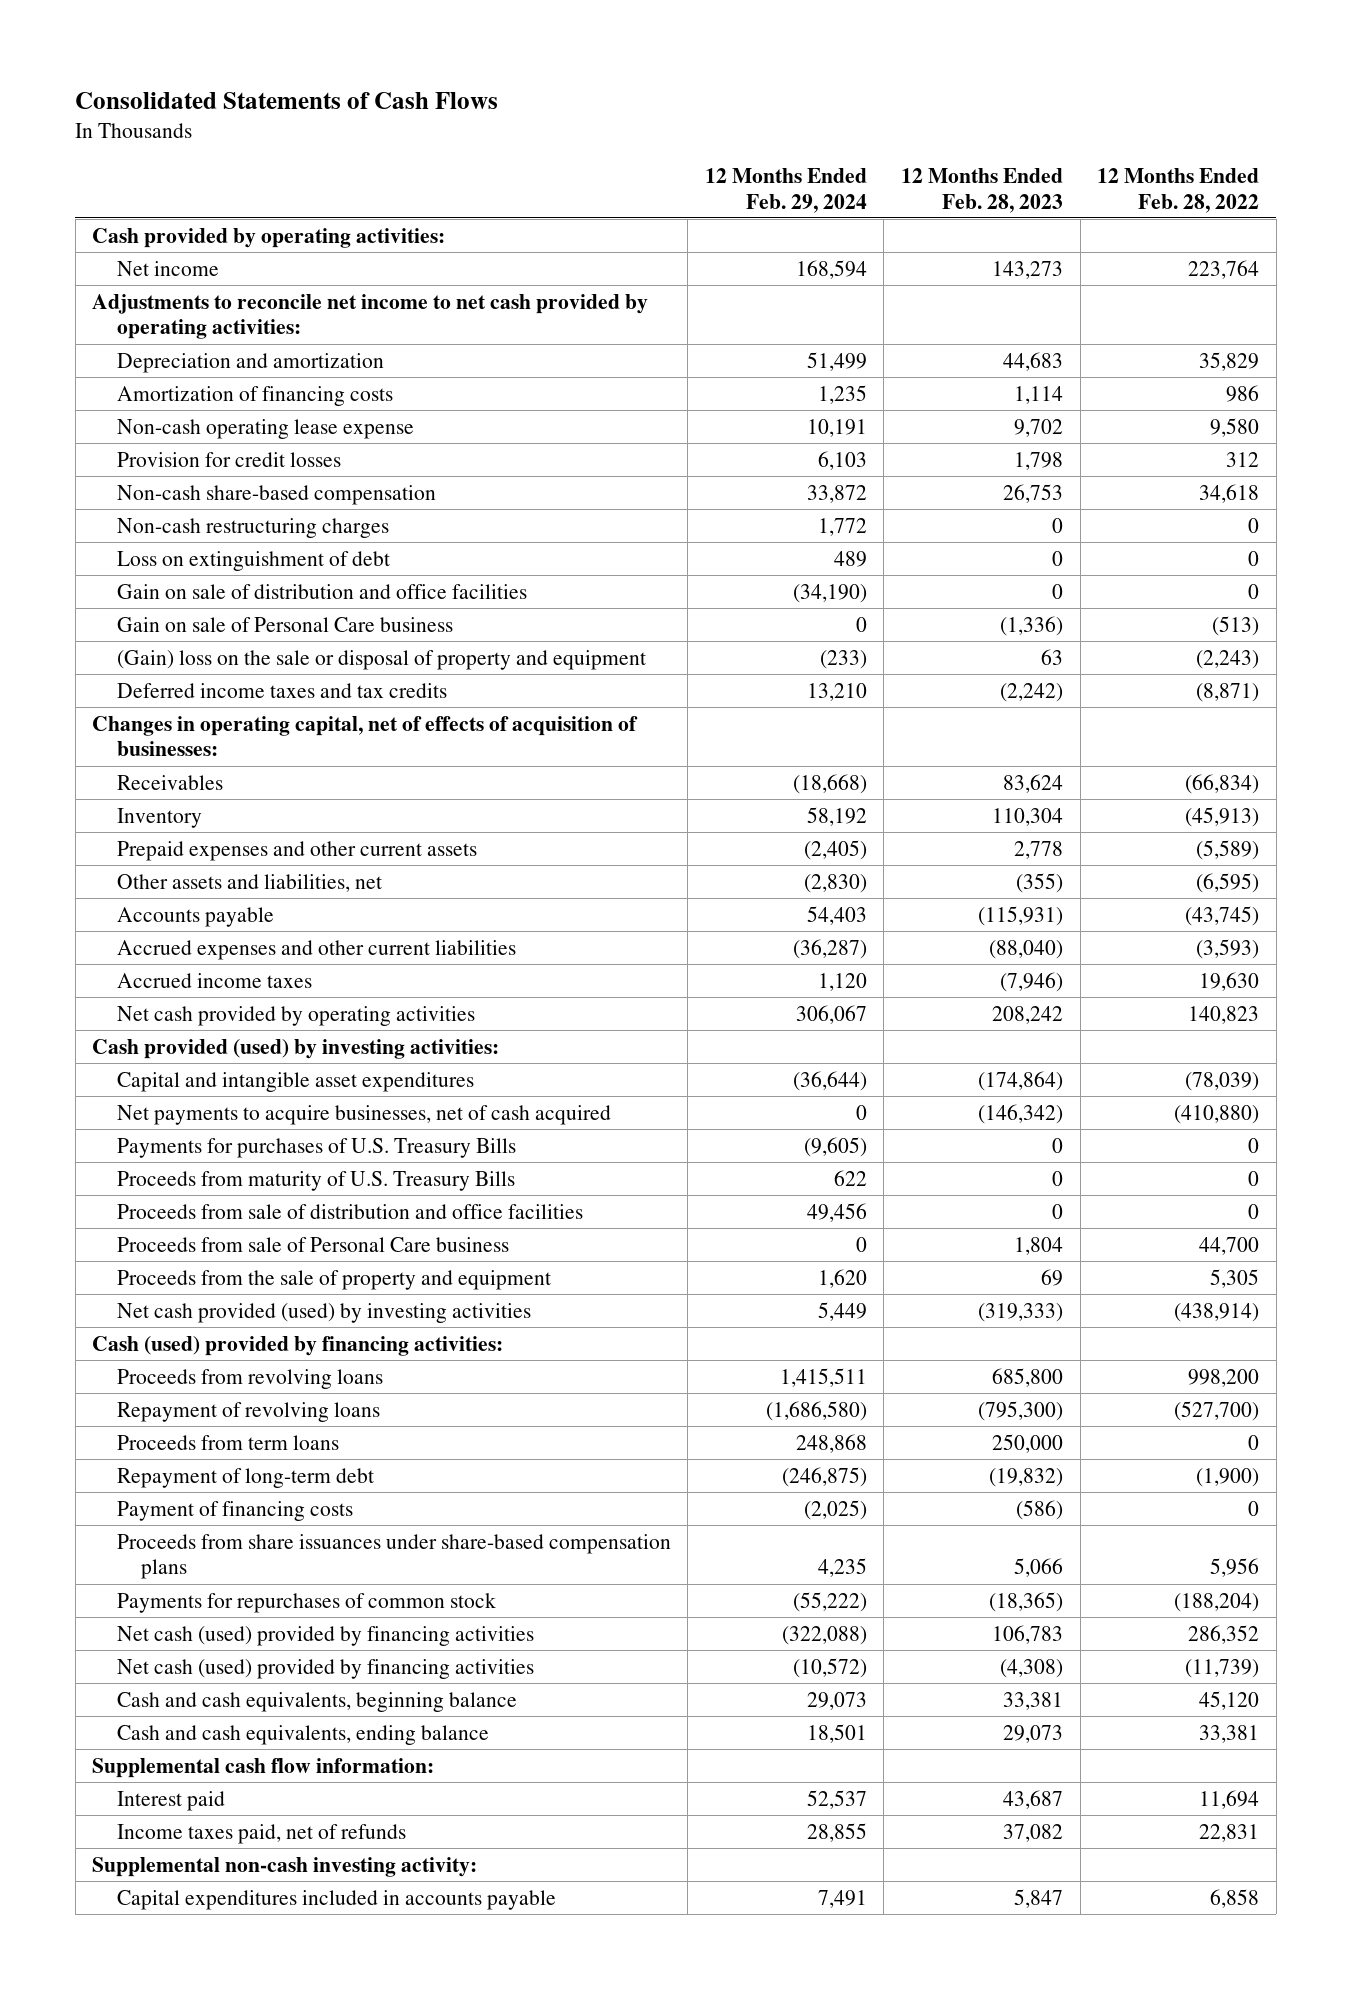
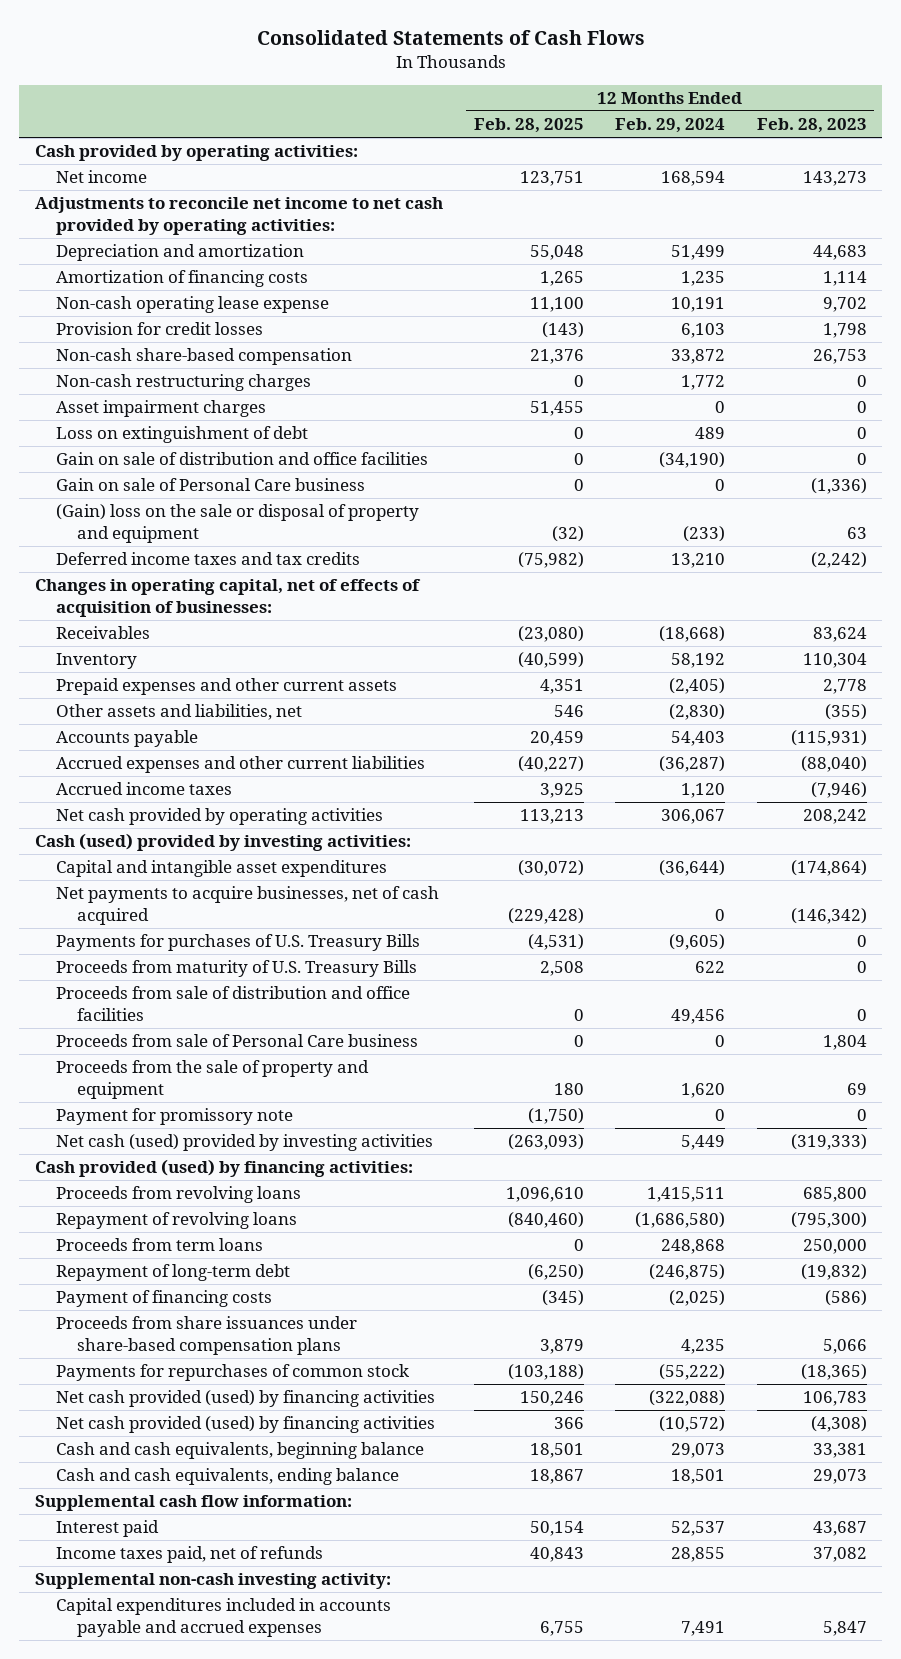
[1097,168,1260,213] 12 Months Ended Feb. 28, 2022 -> none
none -> [473,118,584,134] Feb. 28, 2025
none -> [56,400,267,418] Asset impairment charges
[92,1038,500,1059] Cash provided (used) by investing activities: -> [34,833,411,852] Cash (used) provided by investing activities:
none -> [56,1108,294,1126] Payment for promissory note
[116,1302,531,1323] Net cash provided (used) by investing activities -> [56,1134,434,1152] Net cash (used) provided by investing activities
[92,1335,504,1356] Cash (used) provided by financing activities: -> [34,1159,413,1178] Cash provided (used) by financing activities:
[116,1625,534,1646] Net cash (used) provided by financing activities -> [56,1390,436,1408] Net cash provided (used) by financing activities
[116,1658,534,1679] Net cash (used) provided by financing activities -> [56,1416,436,1434] Net cash provided (used) by financing activities
[116,1889,556,1910] Capital expenditures included in accounts payable -> [56,1598,392,1637] Capital expenditures included in accounts payable and accrued expenses

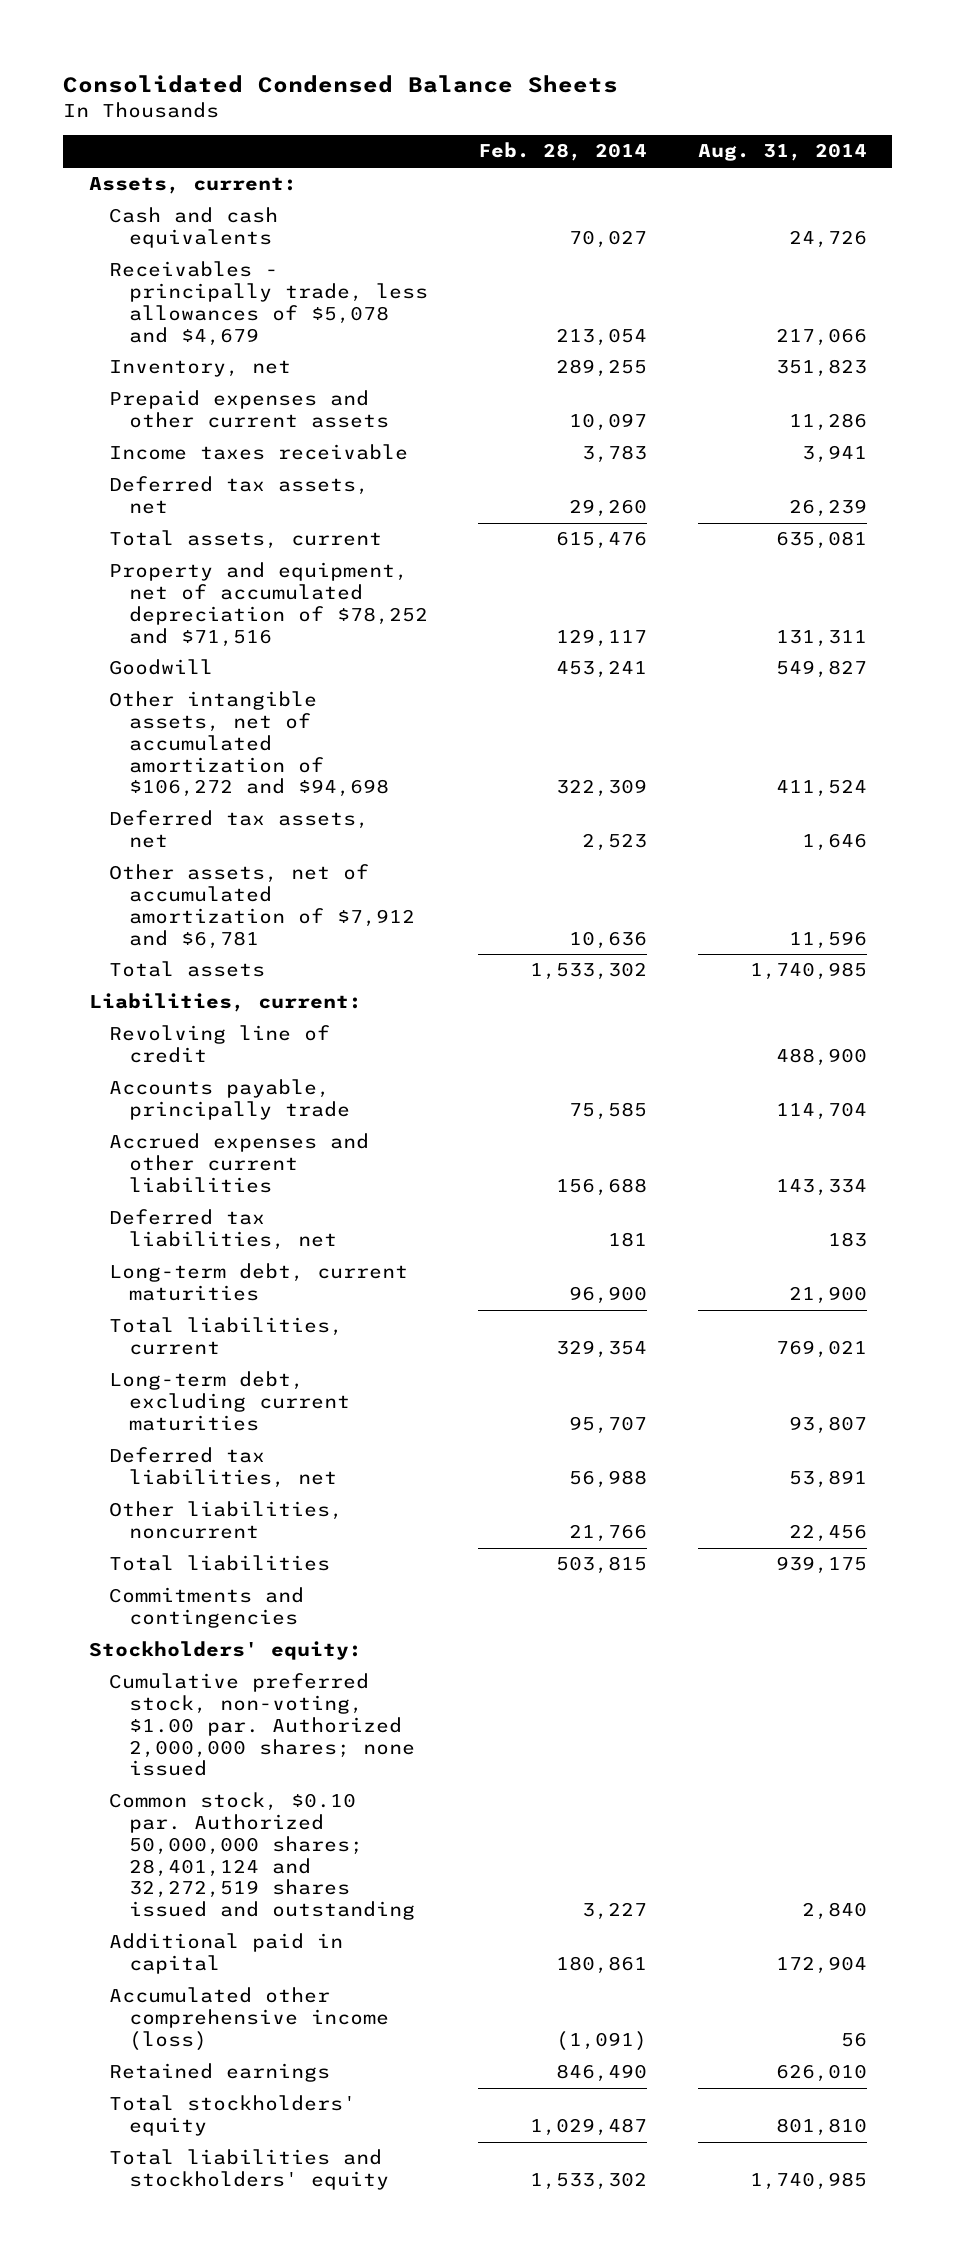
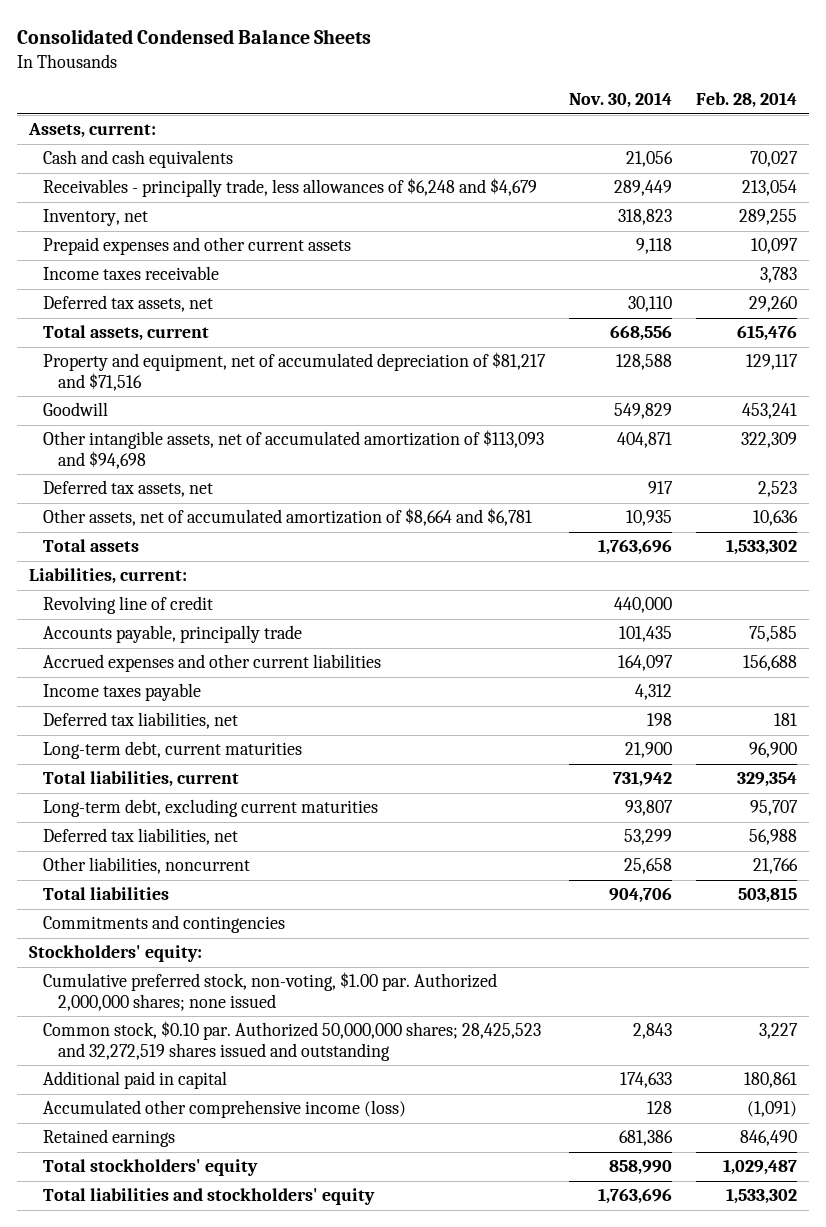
[697,143,867,162] Aug. 31, 2014 -> none
none -> [569,92,673,109] Nov. 30, 2014
[108,261,429,346] Receivables - principally trade, less allowances of $5,078 and $4,679 -> [43,178,538,198] Receivables - principally trade, less allowances of $6,248 and $4,679
[108,562,429,647] Property and equipment, net of accumulated depreciation of $78,252 and $71,516 -> [43,352,547,392] Property and equipment, net of accumulated depreciation of $81,217 and $71,516
[108,691,390,798] Other intangible assets, net of accumulated amortization of $106,272 and $94,698 -> [43,430,545,470] Other intangible assets, net of accumulated amortization of $113,093 and $94,698
[108,864,416,949] Other assets, net of accumulated amortization of $7,912 and $6,781 -> [43,508,533,527] Other assets, net of accumulated amortization of $8,664 and $6,781
none -> [43,683,202,702] Income taxes payable
[108,1792,416,1921] Common stock, $0.10 par. Authorized 50,000,000 shares; 28,401,124 and 32,272,519 shares issued and outstanding -> [43,1021,542,1062] Common stock, $0.10 par. Authorized 50,000,000 shares; 28,425,523 and 32,272,519 shares issued and outstanding

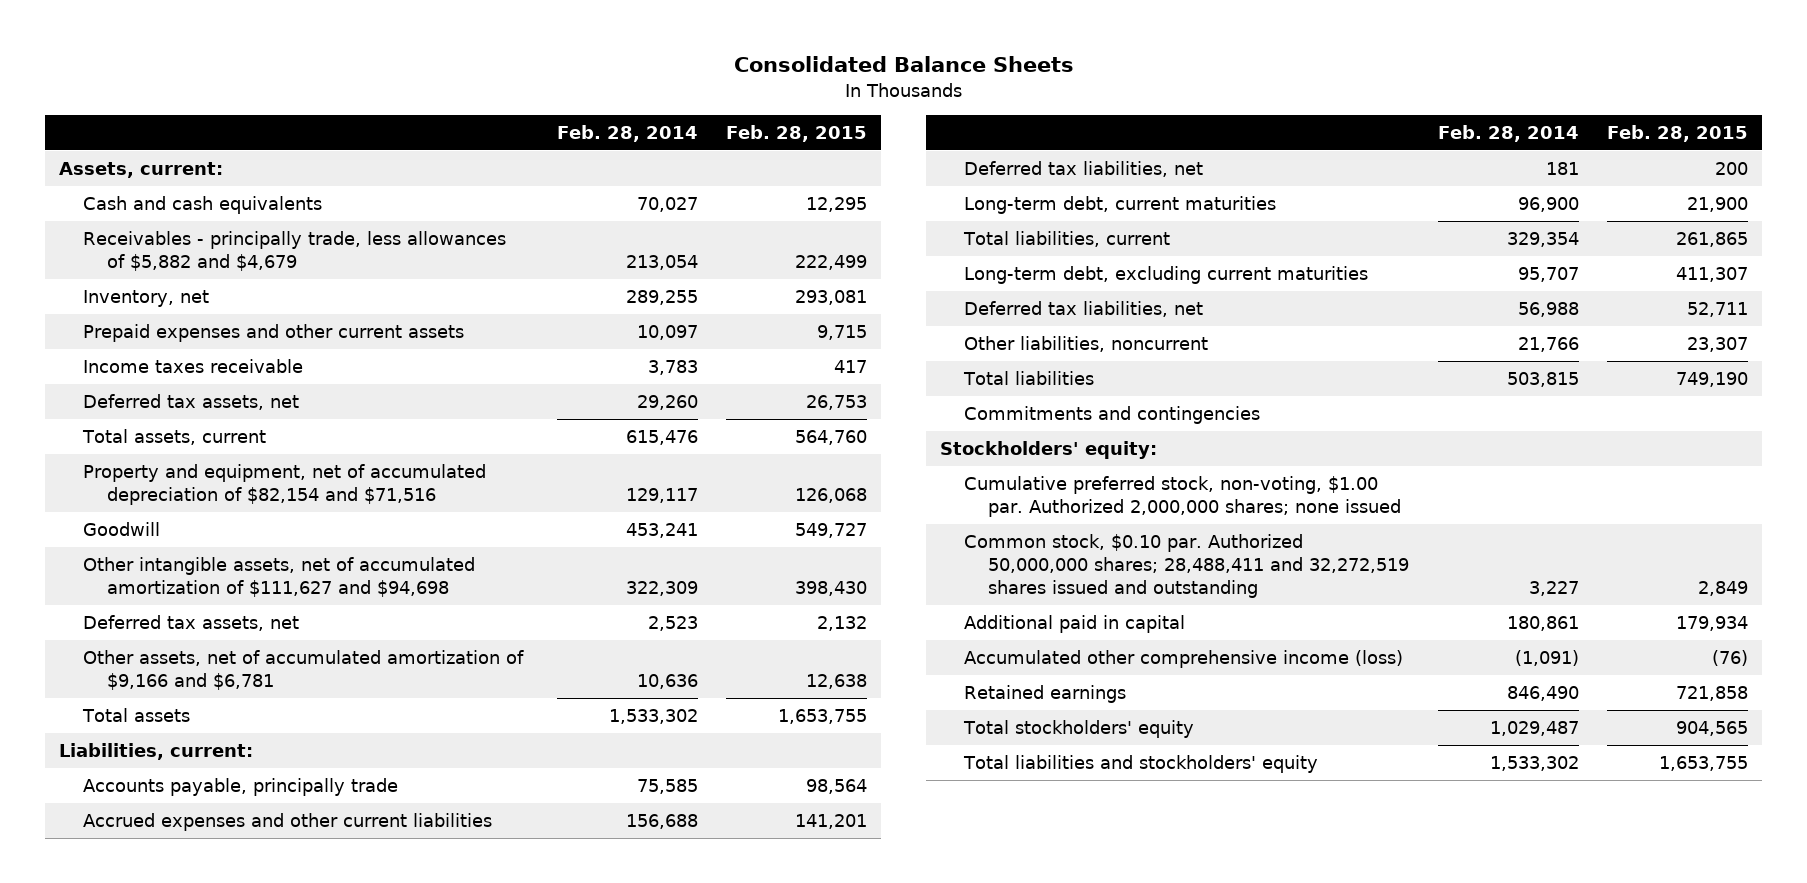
[16,29,371,45] Consolidated Condensed Balance Sheets -> [733,56,1074,73] Consolidated Balance Sheets
[569,92,673,109] Nov. 30, 2014 -> none
none -> [725,124,867,142] Feb. 28, 2015
[43,178,538,198] Receivables - principally trade, less allowances of $6,248 and $4,679 -> [82,231,506,272] Receivables - principally trade, less allowances of $5,882 and $4,679
[43,352,547,392] Property and equipment, net of accumulated depreciation of $81,217 and $71,516 -> [82,464,486,506] Property and equipment, net of accumulated depreciation of $82,154 and $71,516
[43,430,545,470] Other intangible assets, net of accumulated amortization of $113,093 and $94,698 -> [82,557,475,598] Other intangible assets, net of accumulated amortization of $111,627 and $94,698
[43,508,533,527] Other assets, net of accumulated amortization of $8,664 and $6,781 -> [82,650,524,691] Other assets, net of accumulated amortization of $9,166 and $6,781
[43,596,214,615] Revolving line of credit -> none
[43,683,202,702] Income taxes payable -> none
[43,1021,542,1062] Common stock, $0.10 par. Authorized 50,000,000 shares; 28,425,523 and 32,272,519 shares issued and outstanding -> [964,534,1410,599] Common stock, $0.10 par. Authorized 50,000,000 shares; 28,488,411 and 32,272,519 shares issued and outstanding

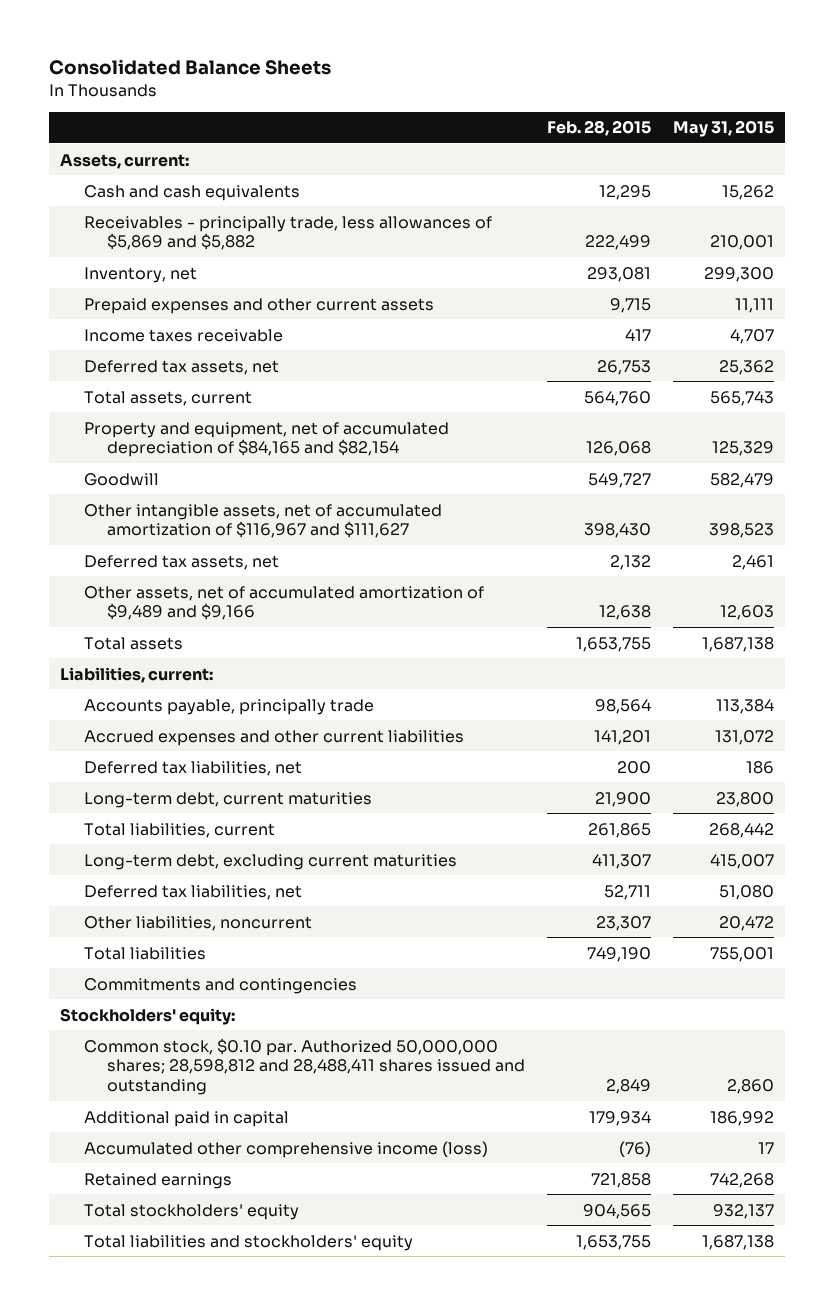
[556,124,698,142] Feb. 28, 2014 -> none
none -> [673,120,775,138] May 31, 2015
[82,231,506,272] Receivables - principally trade, less allowances of $5,882 and $4,679 -> [83,215,492,251] Receivables - principally trade, less allowances of $5,869 and $5,882
[82,464,486,506] Property and equipment, net of accumulated depreciation of $82,154 and $71,516 -> [83,421,449,458] Property and equipment, net of accumulated depreciation of $84,165 and $82,154
[82,557,475,598] Other intangible assets, net of accumulated amortization of $111,627 and $94,698 -> [83,503,442,539] Other intangible assets, net of accumulated amortization of $116,967 and $111,627
[82,650,524,691] Other assets, net of accumulated amortization of $9,166 and $6,781 -> [83,585,484,621] Other assets, net of accumulated amortization of $9,489 and $9,166
[964,476,1402,518] Cumulative preferred stock, non-voting, $1.00 par. Authorized 2,000,000 shares; none issued -> none
[964,534,1410,599] Common stock, $0.10 par. Authorized 50,000,000 shares; 28,488,411 and 32,272,519 shares issued and outstanding -> [83,1037,525,1095] Common stock, $0.10 par. Authorized 50,000,000 shares; 28,598,812 and 28,488,411 shares issued and outstanding

